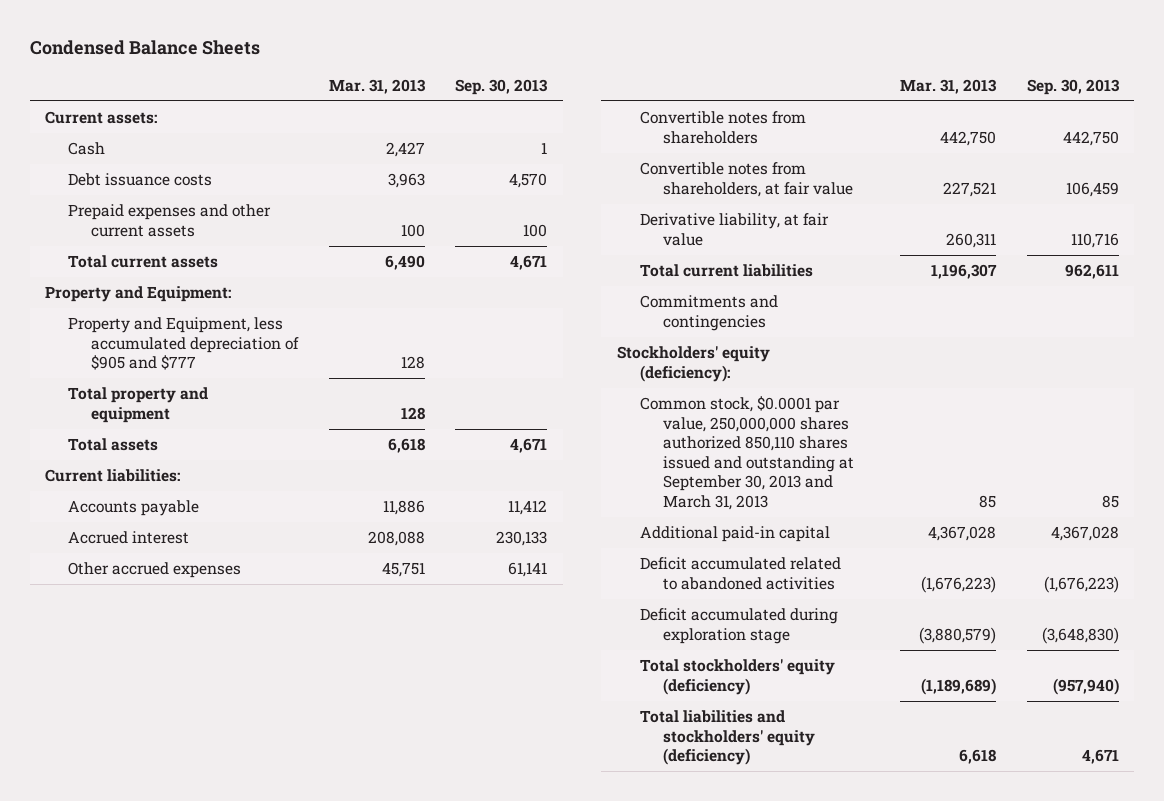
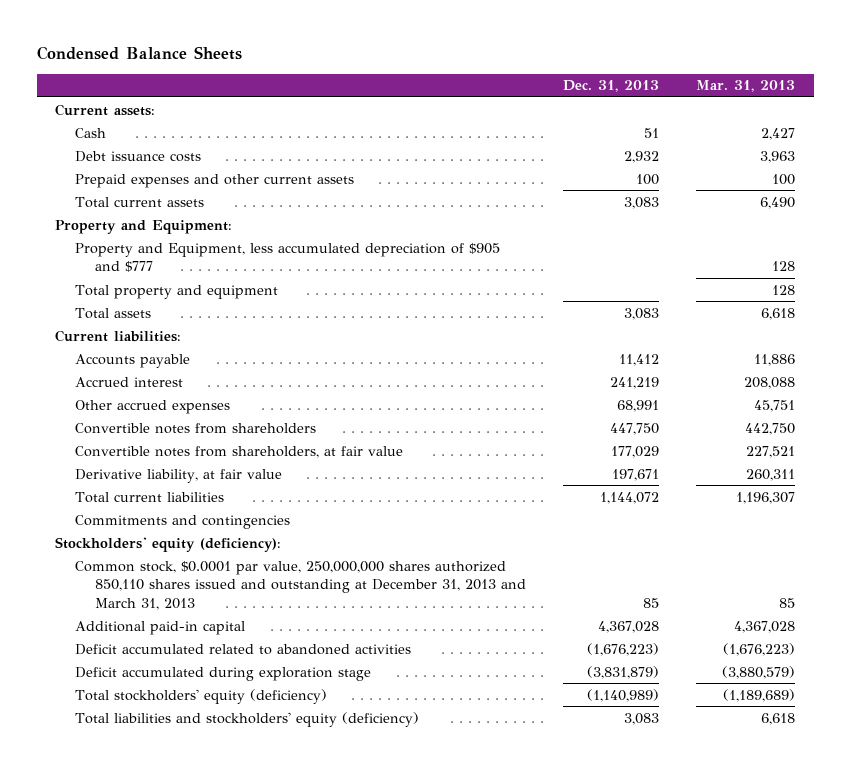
[455,78,549,95] Sep. 30, 2013 -> none
none -> [563,80,660,93] Dec. 31, 2013
[639,396,854,510] Common stock, $0.0001 par value, 250,000,000 shares authorized 850,110 shares issued and outstanding at September 30, 2013 and March 31, 2013 -> [75,560,526,610] Common stock, $0.0001 par value, 250,000,000 shares authorized 850,110 shares issued and outstanding at December 31, 2013 and March 31, 2013

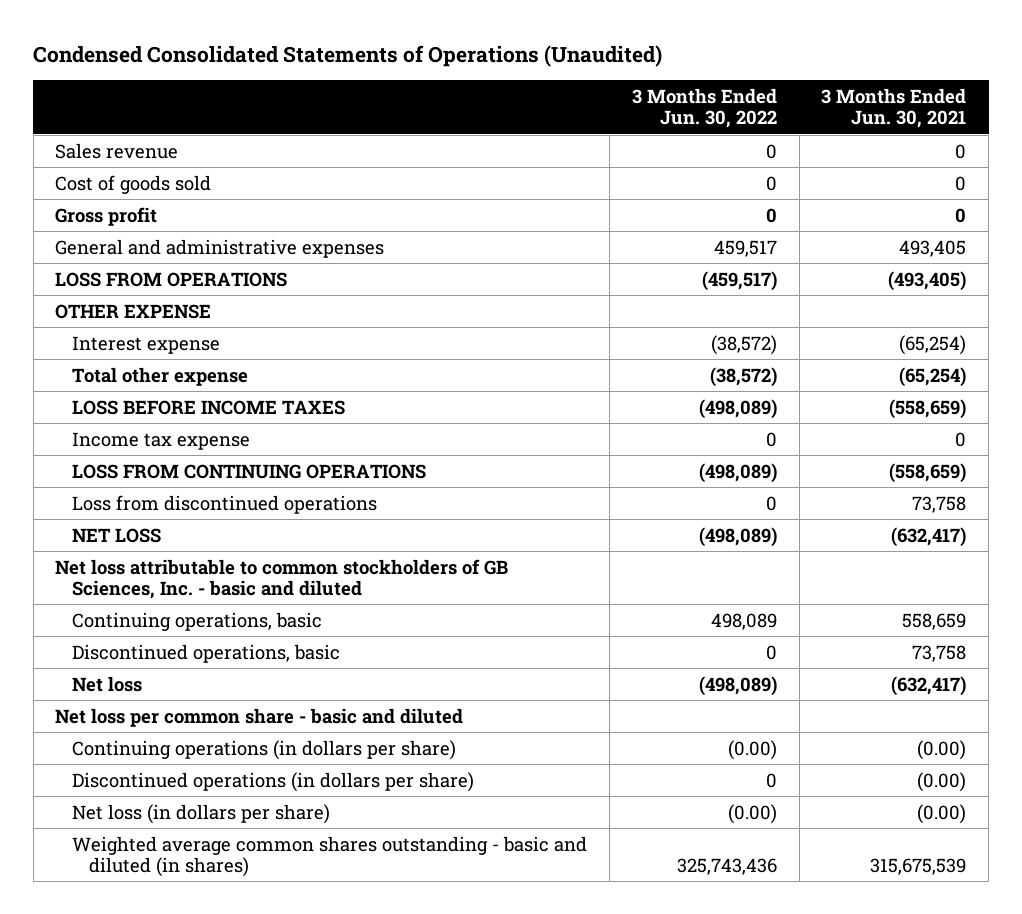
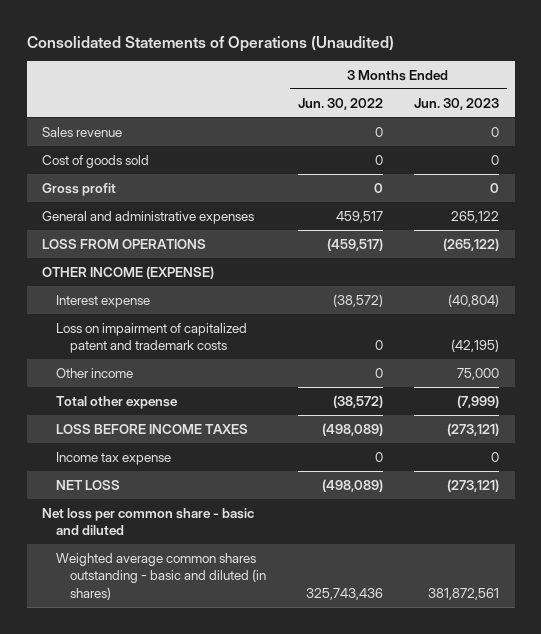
[33,44,663,67] Condensed Consolidated Statements of Operations (Unaudited) -> [26,35,394,52] Consolidated Statements of Operations (Unaudited)
[821,87,967,129] 3 Months Ended Jun. 30, 2021 -> none
none -> [413,97,499,110] Jun. 30, 2023
[55,303,212,319] OTHER EXPENSE -> [42,265,215,279] OTHER INCOME (EXPENSE)
none -> [56,322,248,354] Loss on impairment of capitalized patent and trademark costs
none -> [56,367,134,378] Other income
[72,463,427,479] LOSS FROM CONTINUING OPERATIONS -> none
[72,494,378,514] Loss from discontinued operations -> none
[55,558,509,599] Net loss attributable to common stockholders of GB Sciences, Inc. - basic and diluted -> none
[72,611,323,631] Continuing operations, basic -> none
[72,643,341,663] Discontinued operations, basic -> none
[72,675,143,692] Net loss -> none
[72,739,457,760] Continuing operations (in dollars per share) -> none
[72,771,475,792] Discontinued operations (in dollars per share) -> none
[72,803,331,824] Net loss (in dollars per share) -> none

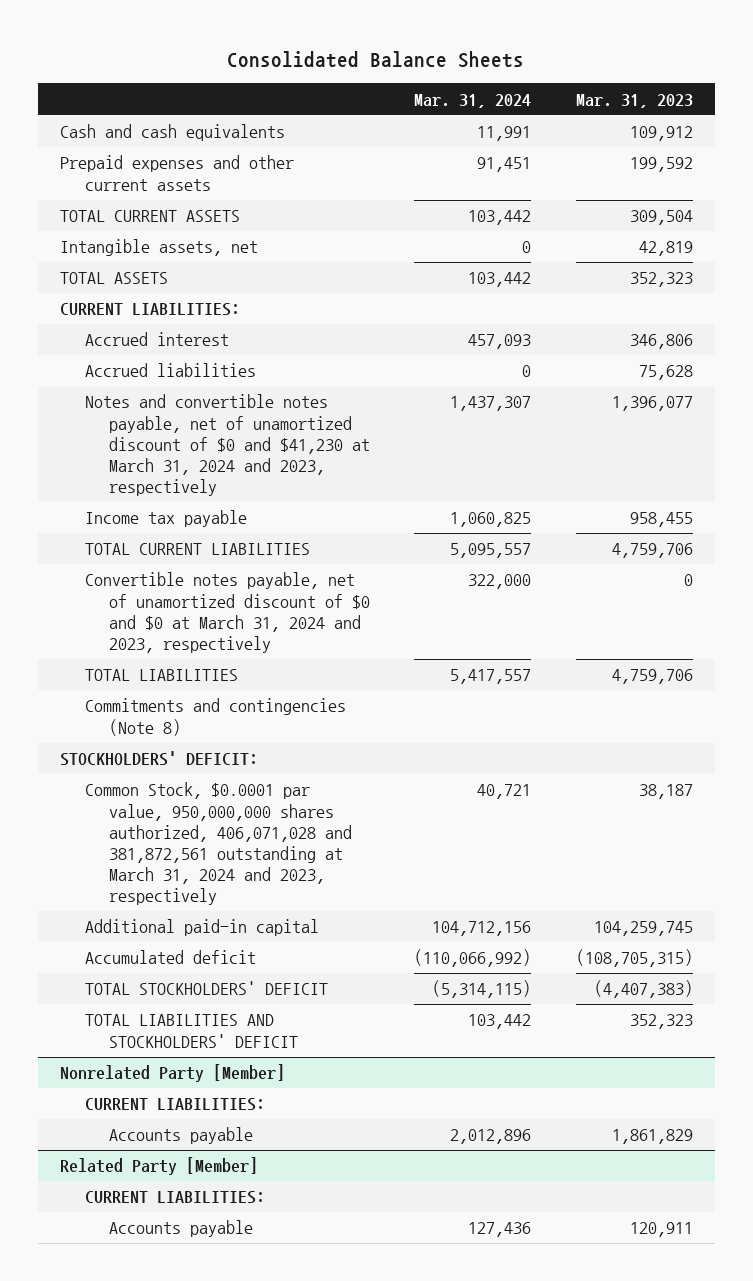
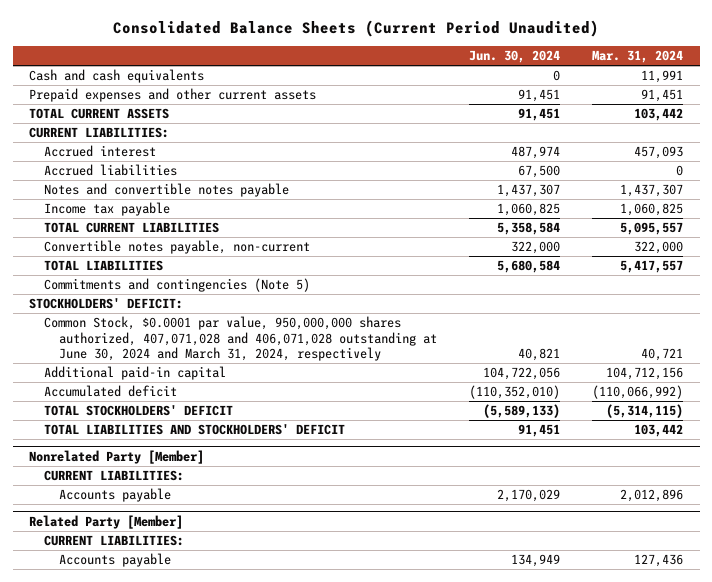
[227,50,525,68] Consolidated Balance Sheets -> [113,20,600,38] Consolidated Balance Sheets (Current Period Unaudited)
[575,93,693,108] Mar. 31, 2023 -> none
none -> [468,50,560,64] Jun. 30, 2024
[60,239,259,257] Intangible assets, net -> none
[60,272,169,285] TOTAL ASSETS -> none
[84,394,371,497] Notes and convertible notes payable, net of unamortized discount of $0 and $41,230 at March 31, 2024 and 2023, respectively -> [43,183,289,198] Notes and convertible notes payable
[84,572,371,654] Convertible notes payable, net of unamortized discount of $0 and $0 at March 31, 2024 and 2023, respectively -> [43,240,310,255] Convertible notes payable, non-current
[84,698,346,736] Commitments and contingencies (Note 8) -> [43,278,310,293] Commitments and contingencies (Note 5)
[84,782,353,906] Common Stock, $0.0001 par value, 950,000,000 shares authorized, 406,071,028 and 381,872,561 outstanding at March 31, 2024 and 2023, respectively -> [43,316,437,361] Common Stock, $0.0001 par value, 950,000,000 shares authorized, 407,071,028 and 406,071,028 outstanding at June 30, 2024 and March 31, 2024, respectively

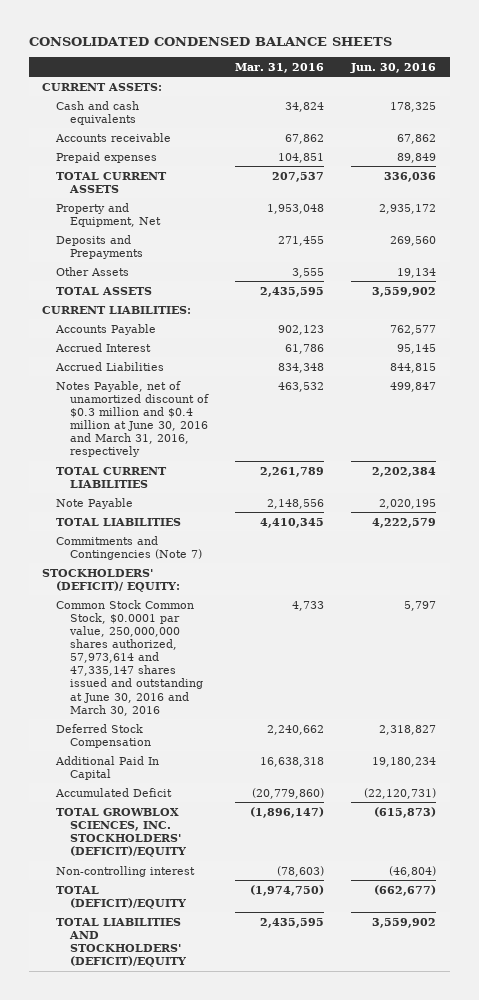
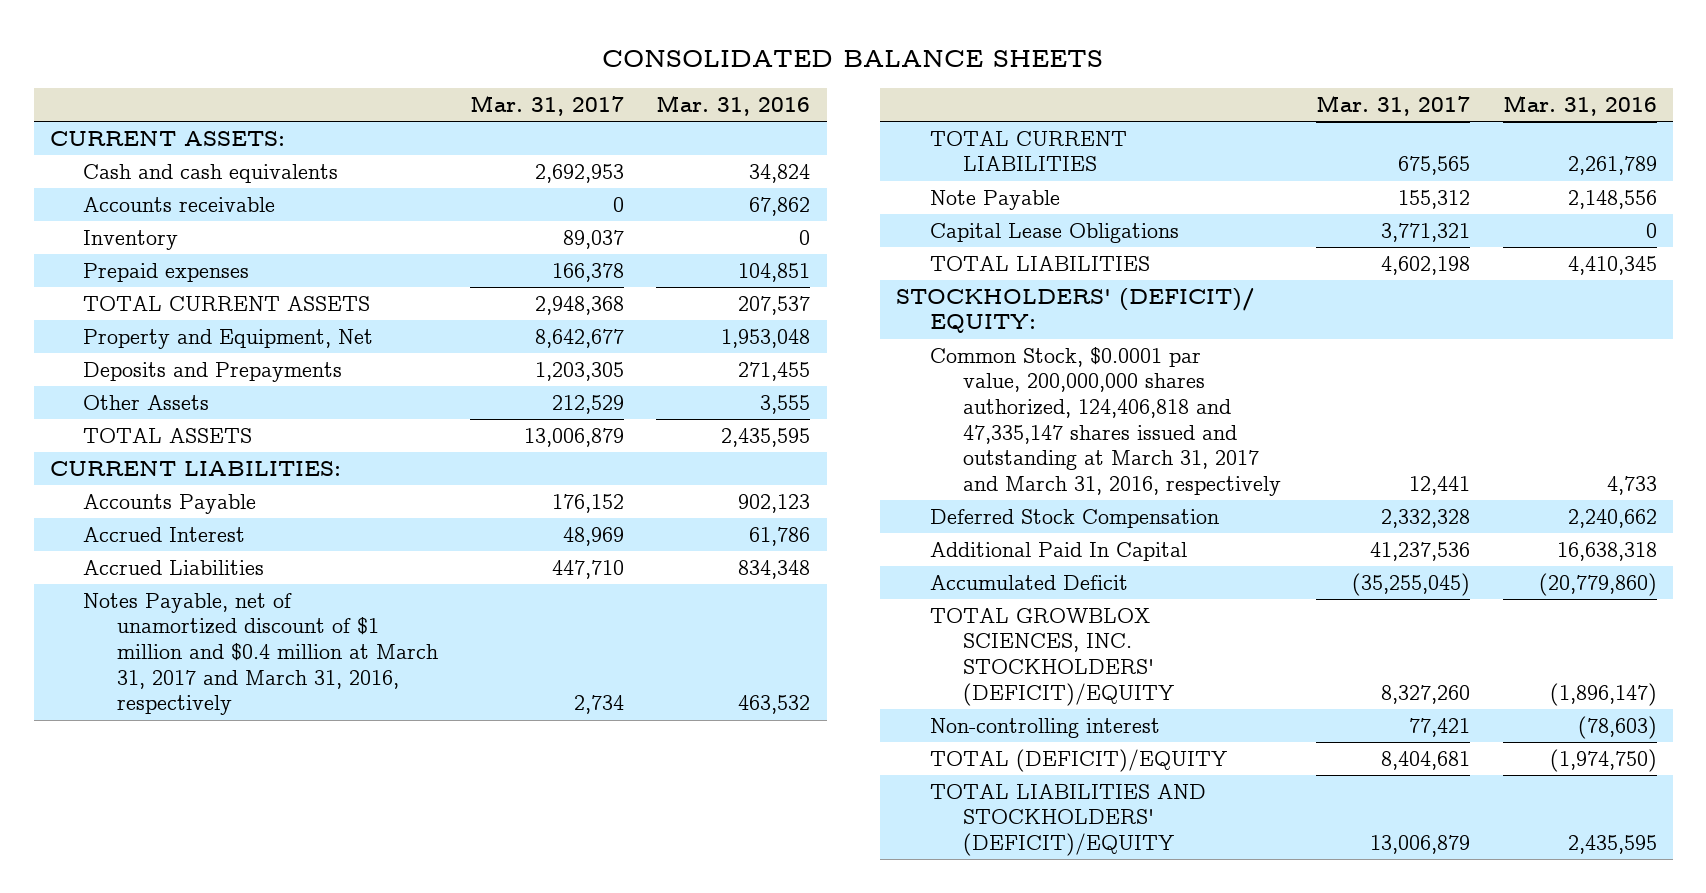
[28,36,392,46] CONSOLIDATED CONDENSED BALANCE SHEETS -> [602,49,1104,67] CONSOLIDATED BALANCE SHEETS
[350,62,437,73] Jun. 30, 2016 -> none
none -> [470,94,625,116] Mar. 31, 2017
none -> [83,229,179,250] Inventory
[56,380,209,458] Notes Payable, net of unamortized discount of $0.3 million and $0.4 million at June 30, 2016 and March 31, 2016, respectively -> [83,592,439,716] Notes Payable, net of unamortized discount of $1 million and $0.4 million at March 31, 2017 and March 31, 2016, respectively
none -> [929,222,1179,243] Capital Lease Obligations
[56,535,202,560] Commitments and Contingencies (Note 7) -> none
[56,599,203,716] Common Stock Common Stock, $0.0001 par value, 250,000,000 shares authorized, 57,973,614 and 47,335,147 shares issued and outstanding at June 30, 2016 and March 30, 2016 -> [929,346,1282,497] Common Stock, $0.0001 par value, 200,000,000 shares authorized, 124,406,818 and 47,335,147 shares issued and outstanding at March 31, 2017 and March 31, 2016, respectively

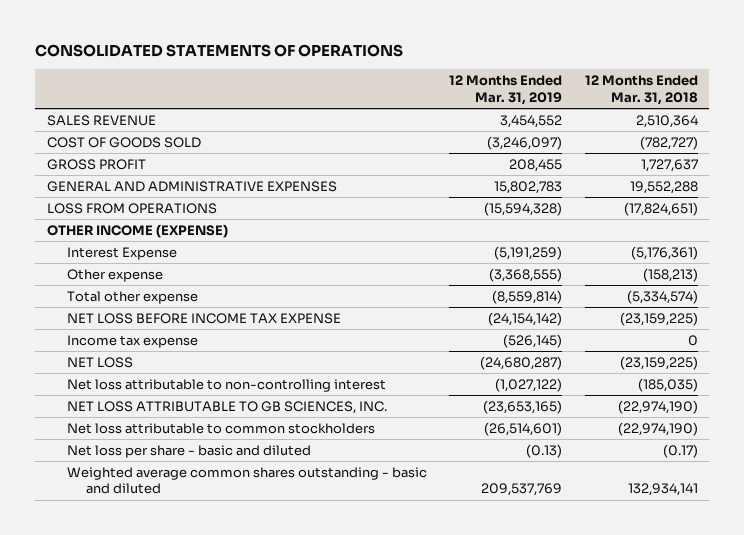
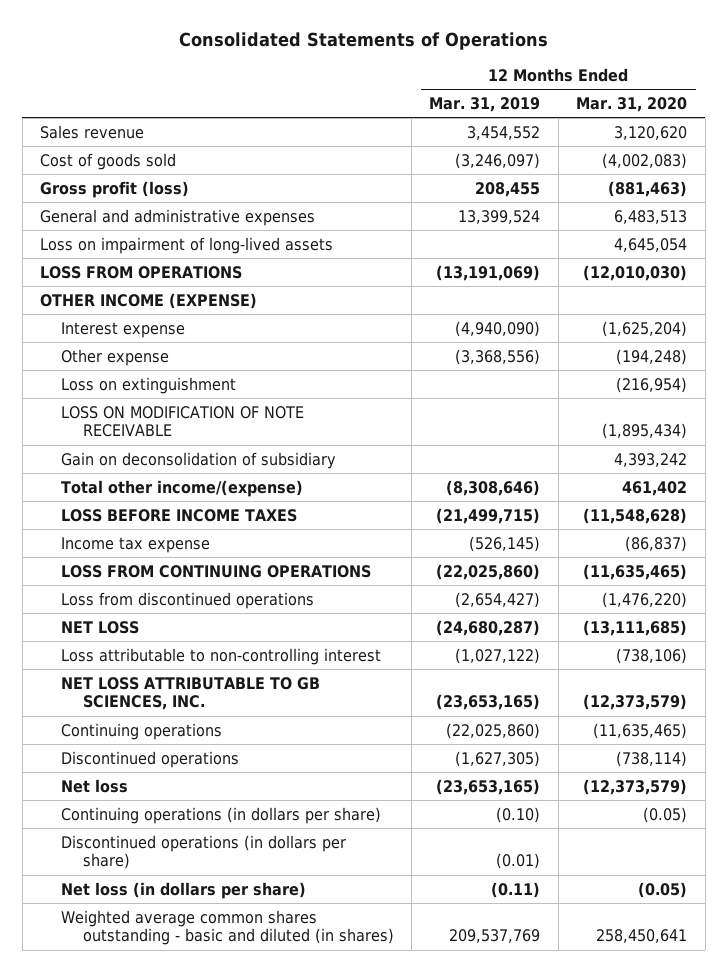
[35,43,404,57] CONSOLIDATED STATEMENTS OF OPERATIONS -> [178,32,548,51] Consolidated Statements of Operations
[584,75,698,105] 12 Months Ended Mar. 31, 2018 -> none
none -> [576,97,688,113] Mar. 31, 2020
[46,115,156,127] SALES REVENUE -> [40,124,145,139] Sales revenue
[46,137,201,149] COST OF GOODS SOLD -> [40,152,177,170] Cost of goods sold
[46,159,146,171] GROSS PROFIT -> [40,180,190,198] Gross profit (loss)
[46,181,337,193] GENERAL AND ADMINISTRATIVE EXPENSES -> [40,208,316,226] General and administrative expenses
[494,181,563,195] 15,802,783 -> [458,209,541,224] 13,399,524
none -> [40,236,334,254] Loss on impairment of long-lived assets
[484,202,563,217] (15,594,328) -> [436,264,541,281] (13,191,069)
[66,247,177,261] Interest Expense -> [61,321,186,338] Interest expense
[494,246,563,261] (5,191,259) -> [455,320,541,337] (4,940,090)
[489,268,563,283] (3,368,555) -> [455,348,541,365] (3,368,556)
none -> [61,376,237,394] Loss on extinguishment
none -> [61,405,305,438] LOSS ON MODIFICATION OF NOTE RECEIVABLE
none -> [61,451,337,469] Gain on deconsolidation of subsidiary
[66,291,198,305] Total other expense -> [61,479,304,497] Total other income/(expense)
[492,290,563,305] (8,559,814) -> [446,479,541,496] (8,308,646)
[66,313,341,325] NET LOSS BEFORE INCOME TAX EXPENSE -> [61,508,298,522] LOSS BEFORE INCOME TAXES
[488,312,563,327] (24,154,142) -> [436,507,541,524] (21,499,715)
none -> [61,564,372,578] LOSS FROM CONTINUING OPERATIONS
none -> [61,591,315,609] Loss from discontinued operations
[66,379,386,393] Net loss attributable to non-controlling interest -> [61,647,382,665] Loss attributable to non-controlling interest
none -> [61,722,223,740] Continuing operations
none -> [61,750,240,768] Discontinued operations
[66,423,375,435] Net loss attributable to common stockholders -> [61,778,129,793] Net loss
[484,422,563,437] (26,514,601) -> [436,778,541,795] (23,653,165)
none -> [61,806,382,824] Continuing operations (in dollars per share)
none -> [61,834,347,870] Discontinued operations (in dollars per share)
[66,445,311,459] Net loss per share - basic and diluted -> [61,881,307,899] Net loss (in dollars per share)
[526,444,563,459] (0.13) -> [491,881,541,898] (0.11)
[66,467,427,495] Weighted average common shares outstanding - basic and diluted -> [61,909,394,946] Weighted average common shares outstanding - basic and diluted (in shares)

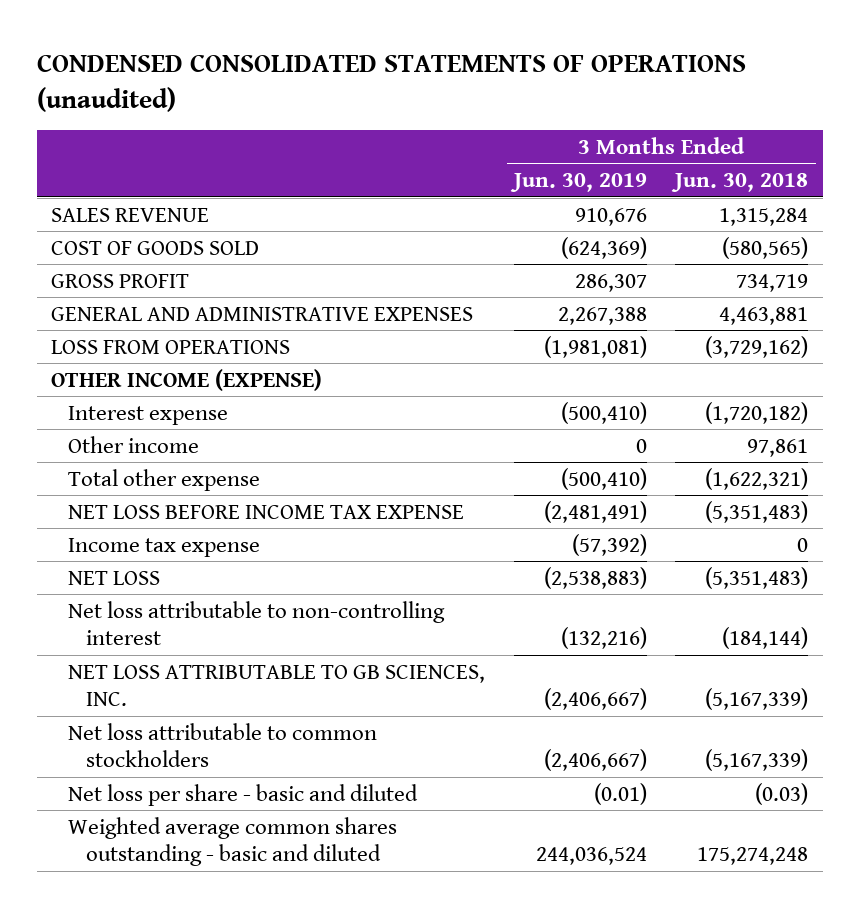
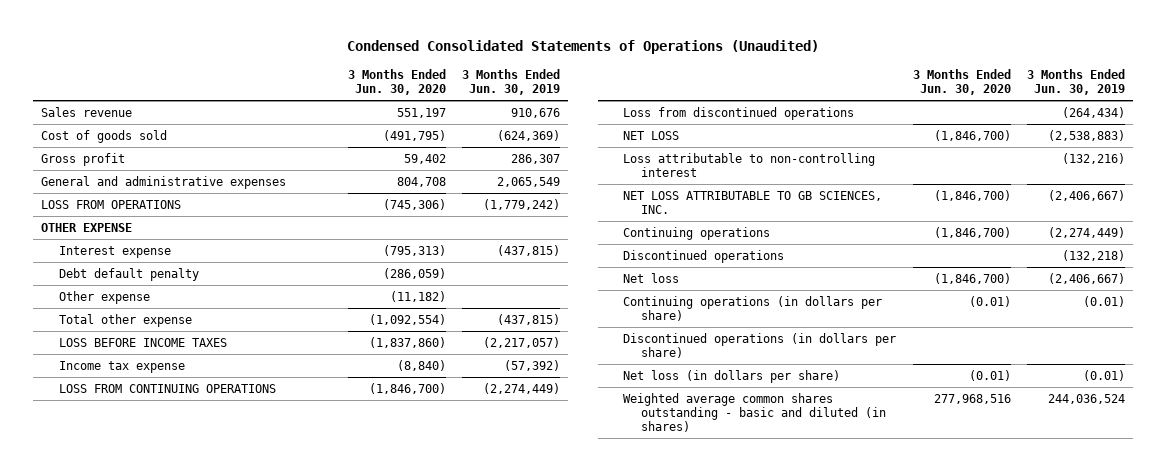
[36,54,746,112] CONDENSED CONSOLIDATED STATEMENTS OF OPERATIONS (unaudited) -> [346,40,819,55] Condensed Consolidated Statements of Operations (Unaudited)
[671,173,809,193] Jun. 30, 2018 -> none
none -> [348,68,447,95] 3 Months Ended Jun. 30, 2020
[68,435,200,453] Other income -> none
[50,207,209,222] SALES REVENUE -> [41,106,133,117] Sales revenue
[50,240,259,255] COST OF GOODS SOLD -> [41,129,168,143] Cost of goods sold
[50,273,189,288] GROSS PROFIT -> [41,152,126,166] Gross profit
[50,306,473,321] GENERAL AND ADMINISTRATIVE EXPENSES -> [41,175,287,189] General and administrative expenses
[557,306,647,325] 2,267,388 -> [497,176,561,187] 2,065,549
[543,335,647,358] (1,981,081) -> [483,198,561,210] (1,779,242)
[50,368,322,391] OTHER INCOME (EXPENSE) -> [41,222,133,232] OTHER EXPENSE
[560,401,647,424] (500,410) -> [497,244,561,256] (437,815)
none -> [58,267,199,281] Debt default penalty
none -> [58,290,150,304] Other expense
[560,467,647,490] (500,410) -> [497,313,561,325] (437,815)
[68,504,465,519] NET LOSS BEFORE INCOME TAX EXPENSE -> [58,337,227,347] LOSS BEFORE INCOME TAXES
[543,500,647,523] (2,481,491) -> [483,336,561,348] (2,217,057)
none -> [58,383,276,393] LOSS FROM CONTINUING OPERATIONS
none -> [623,106,855,120] Loss from discontinued operations
[68,600,446,646] Net loss attributable to non-controlling interest -> [623,152,876,177] Loss attributable to non-controlling interest
none -> [623,226,771,240] Continuing operations
none -> [623,249,785,263] Discontinued operations
[68,722,378,768] Net loss attributable to common stockholders -> [623,272,680,283] Net loss
none -> [623,295,883,321] Continuing operations (in dollars per share)
none -> [623,332,897,358] Discontinued operations (in dollars per share)
[68,783,419,806] Net loss per share - basic and diluted -> [623,369,841,383] Net loss (in dollars per share)
[68,816,398,867] Weighted average common shares outstanding - basic and diluted -> [623,392,886,432] Weighted average common shares outstanding - basic and diluted (in shares)

